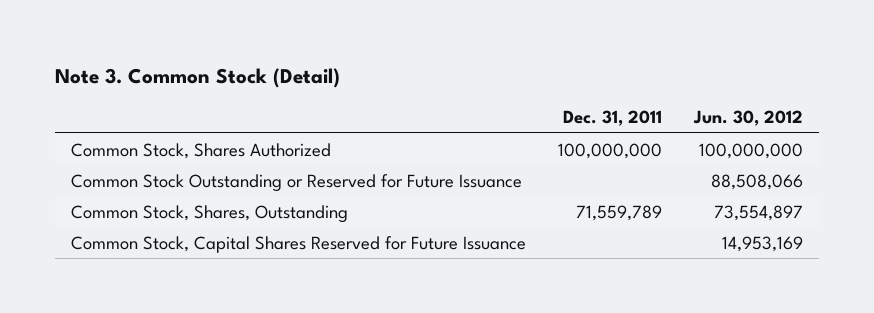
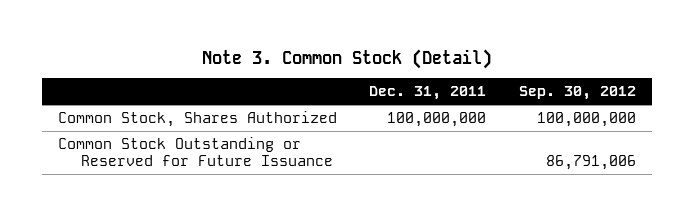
[693,110,804,127] Jun. 30, 2012 -> none
none -> [519,86,637,101] Sep. 30, 2012
[70,204,348,223] Common Stock, Shares, Outstanding -> none
[70,235,526,253] Common Stock, Capital Shares Reserved for Future Issuance -> none

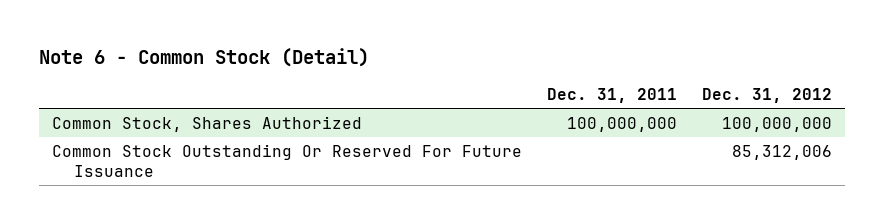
[201,48,492,69] Note 3. Common Stock (Detail) -> [39,48,370,68] Note 6 - Common Stock (Detail)
[519,86,637,101] Sep. 30, 2012 -> none
none -> [702,88,833,104] Dec. 31, 2012
[57,137,333,166] Common Stock Outstanding or Reserved for Future Issuance -> [51,143,522,177] Common Stock Outstanding Or Reserved For Future Issuance

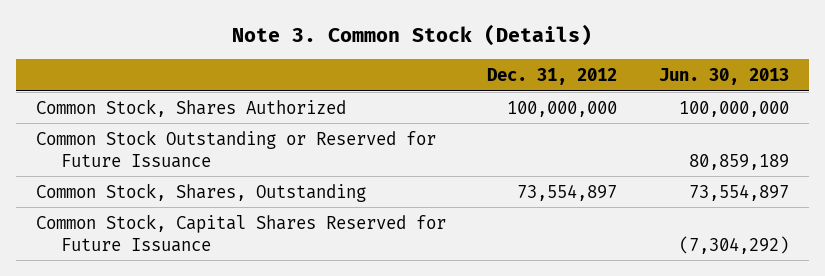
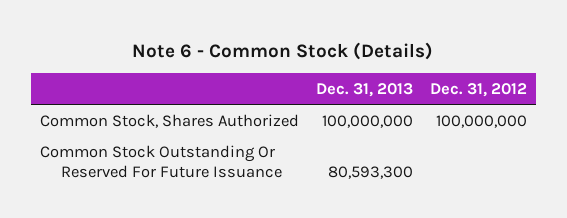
[232,24,593,47] Note 3. Common Stock (Details) -> [132,41,434,60] Note 6 - Common Stock (Details)
[658,67,789,85] Jun. 30, 2013 -> none
none -> [315,83,413,98] Dec. 31, 2013
[36,182,367,202] Common Stock, Shares, Outstanding -> none
[36,213,447,252] Common Stock, Capital Shares Reserved for Future Issuance -> none
[36,129,437,168] Common Stock Outstanding or Reserved for Future Issuance -> [39,144,283,178] Common Stock Outstanding Or Reserved For Future Issuance

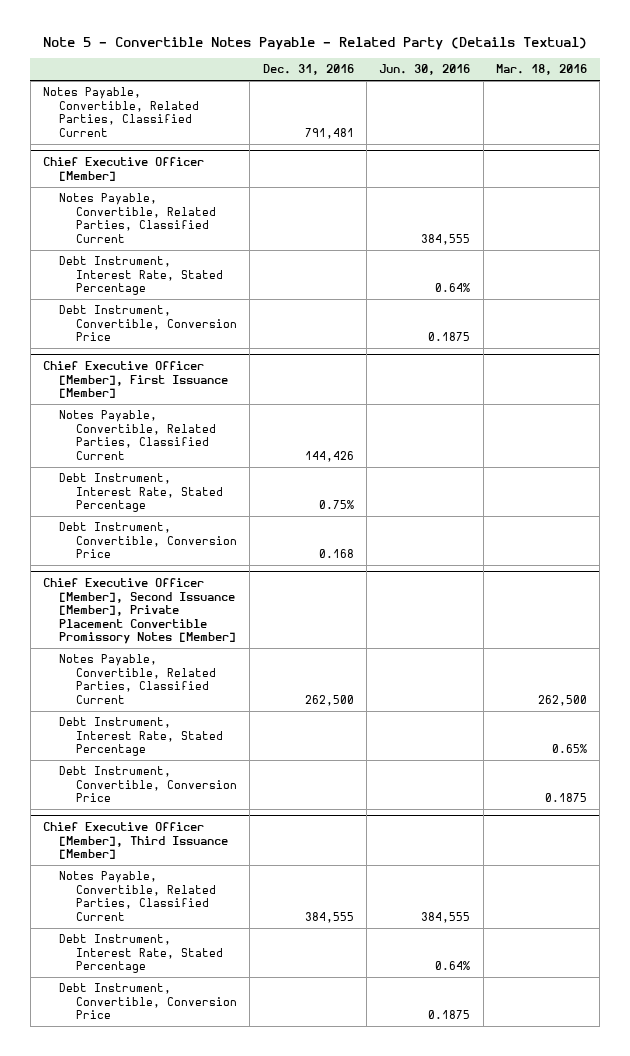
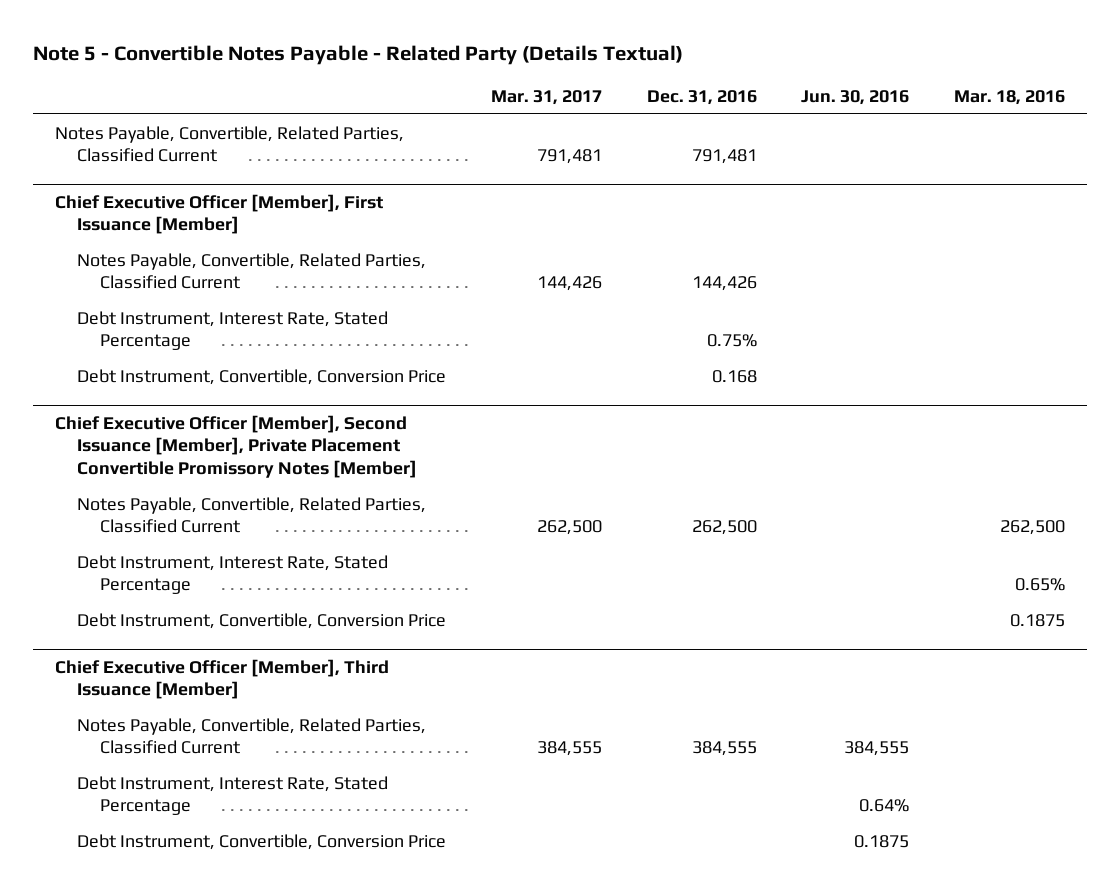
none -> [491,90,603,106] Mar. 31, 2017
[42,156,204,181] Chief Executive Officer [Member] -> none
[59,193,216,244] Notes Payable, Convertible, Related Parties, Classified Current -> none
[59,256,223,296] Debt Instrument, Interest Rate, Stated Percentage -> none
[59,305,237,342] Debt Instrument, Convertible, Conversion Price -> none

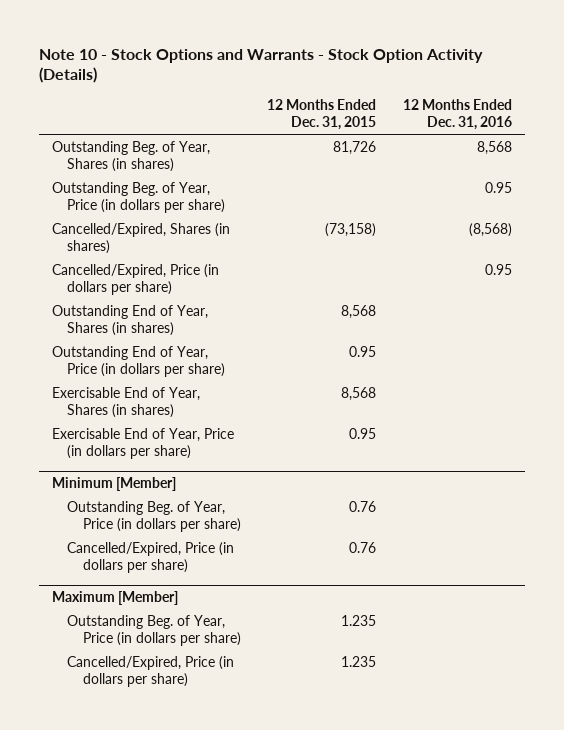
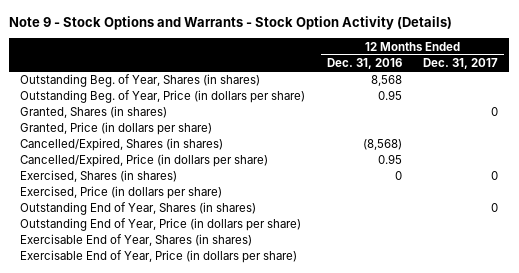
[38,48,483,84] Note 10 - Stock Options and Warrants - Stock Option Activity (Details) -> [9,15,453,30] Note 9 - Stock Options and Warrants - Stock Option Activity (Details)
[267,99,377,131] 12 Months Ended Dec. 31, 2015 -> none
none -> [423,58,499,70] Dec. 31, 2017
none -> [20,106,168,119] Granted, Shares (in shares)
none -> [20,122,213,136] Granted, Price (in dollars per share)
none -> [20,170,178,183] Exercised, Shares (in shares)
none -> [20,186,223,200] Exercised, Price (in dollars per share)
[52,477,177,492] Minimum [Member] -> none
[67,500,241,532] Outstanding Beg. of Year, Price (in dollars per share) -> none
[67,541,235,573] Cancelled/Expired, Price (in dollars per share) -> none
[52,591,179,606] Maximum [Member] -> none
[67,614,241,646] Outstanding Beg. of Year, Price (in dollars per share) -> none
[67,655,235,687] Cancelled/Expired, Price (in dollars per share) -> none

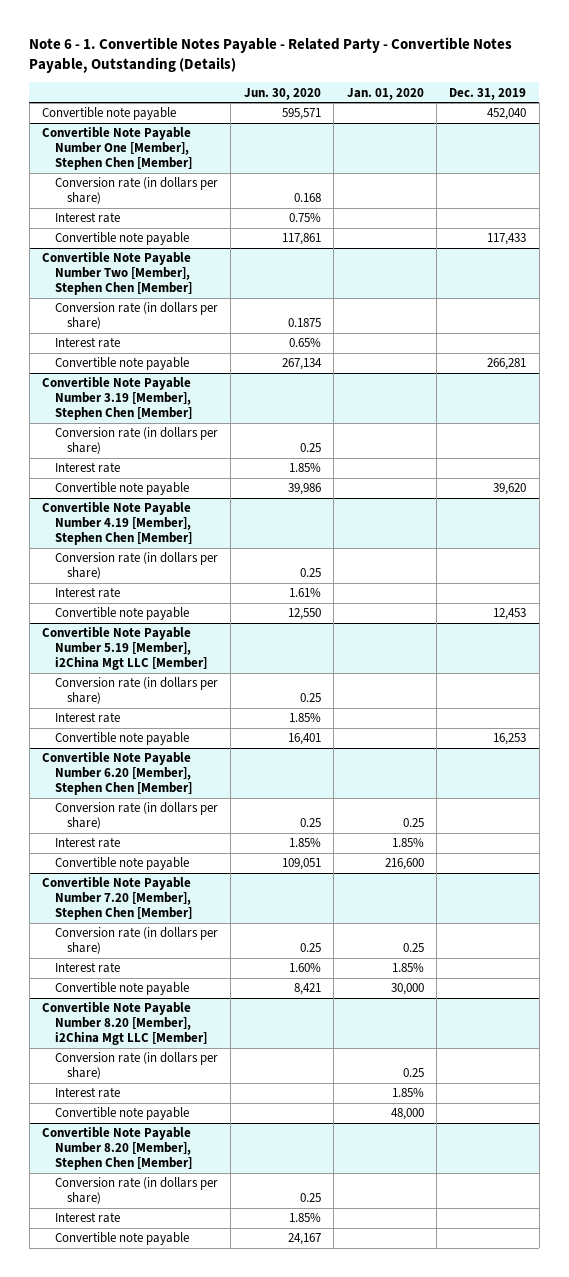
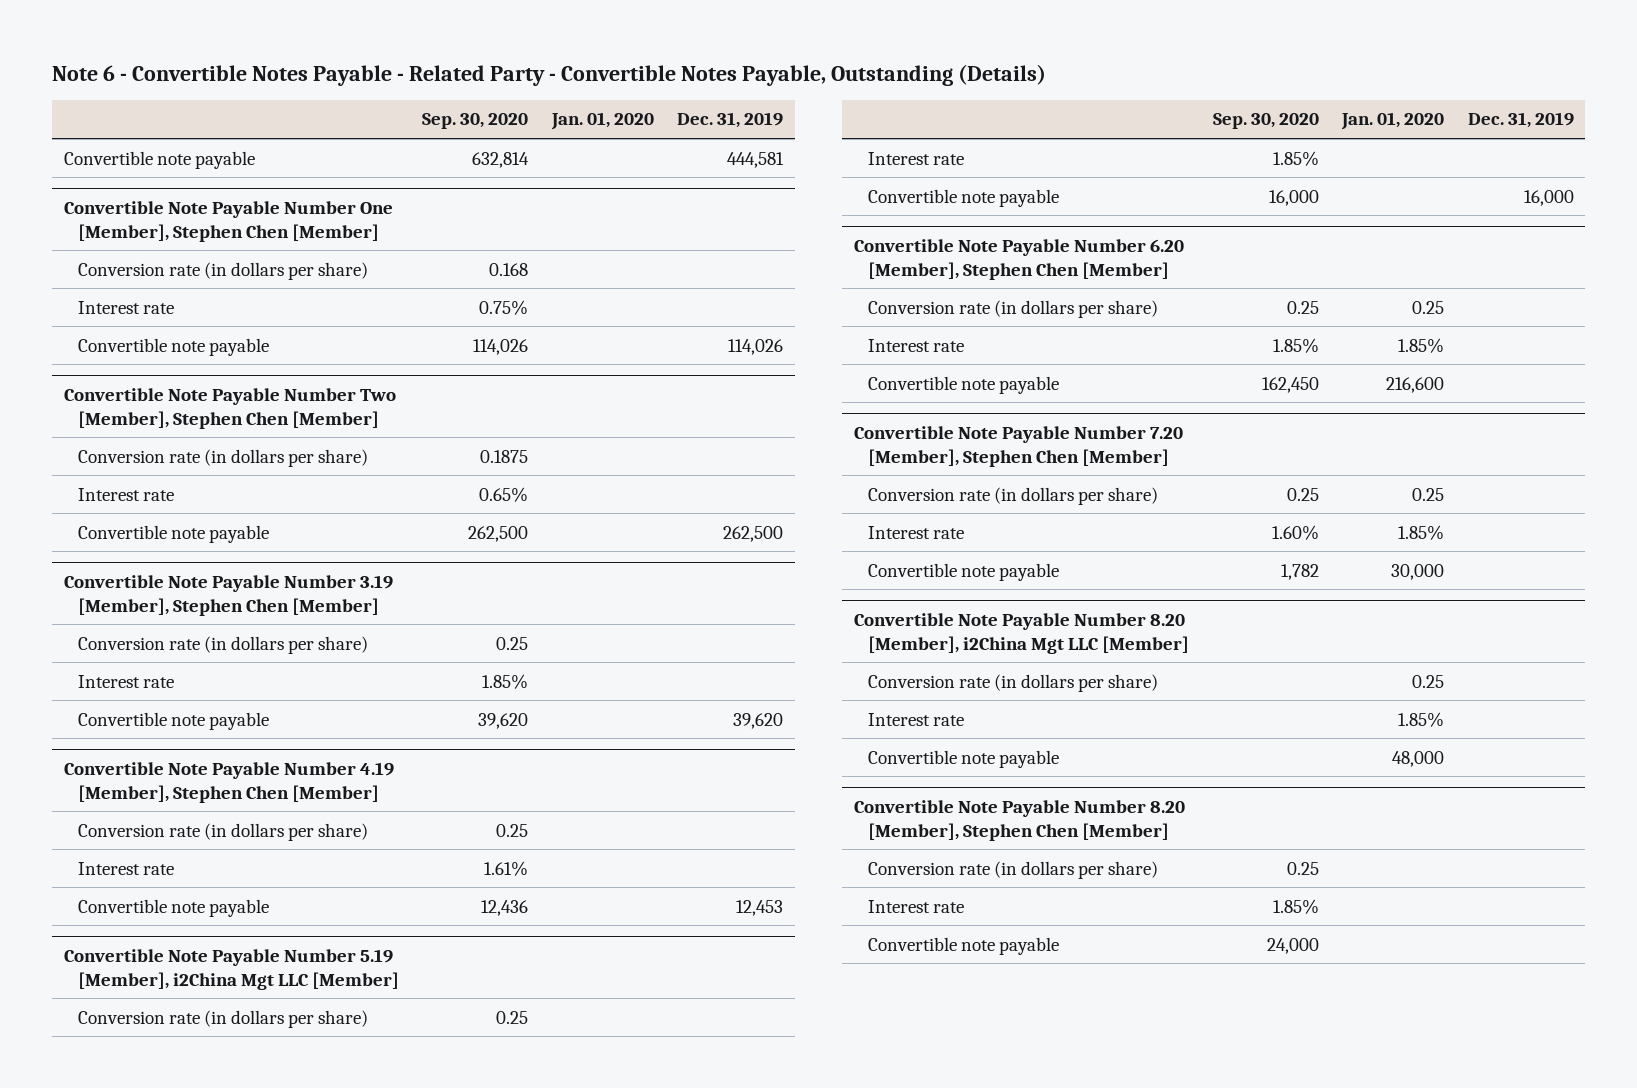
[29,37,513,74] Note 6 - 1. Convertible Notes Payable - Related Party - Convertible Notes Payable, Outstanding (Details) -> [51,64,1046,87] Note 6 - Convertible Notes Payable - Related Party - Convertible Notes Payable, Outstanding (Details)
[243,87,321,100] Jun. 30, 2020 -> none
none -> [422,113,529,130] Sep. 30, 2020
[487,108,527,121] 452,040 -> [727,151,785,168] 444,581
[487,233,527,246] 117,433 -> [728,338,784,355] 114,026
[487,358,527,371] 266,281 -> [723,525,784,542] 262,500
[493,733,527,746] 16,253 -> [1523,189,1574,206] 16,000

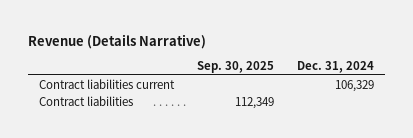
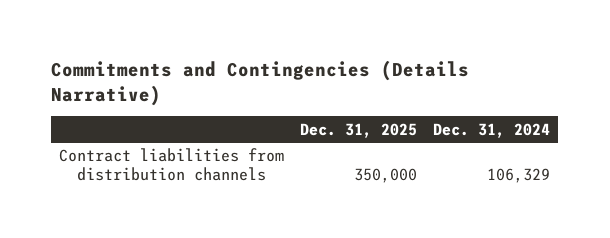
[28,33,207,49] Revenue (Details Narrative) -> [51,59,470,106] Commitments and Contingencies (Details Narrative)
[197,61,275,74] Sep. 30, 2025 -> none
none -> [300,122,418,138] Dec. 31, 2025
[39,95,134,106] Contract liabilities -> none
[39,78,176,89] Contract liabilities current -> [59,148,285,181] Contract liabilities from distribution channels

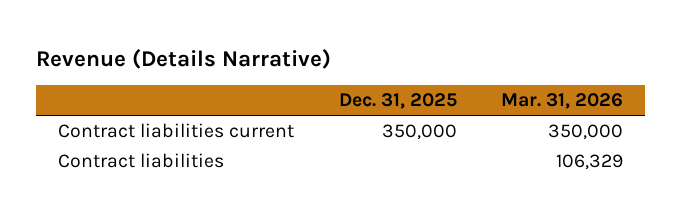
[51,59,470,106] Commitments and Contingencies (Details Narrative) -> [35,49,331,70] Revenue (Details Narrative)
[433,122,551,138] Dec. 31, 2024 -> none
none -> [501,93,624,110] Mar. 31, 2026
[59,148,285,181] Contract liabilities from distribution channels -> [58,122,295,138] Contract liabilities current
none -> [58,152,225,168] Contract liabilities

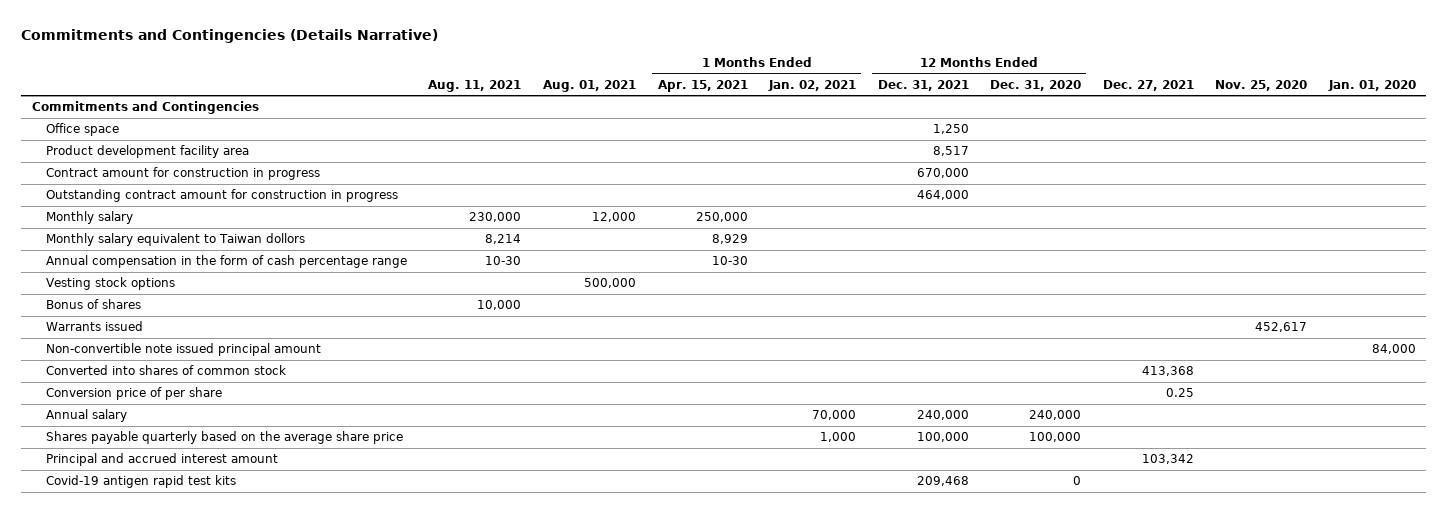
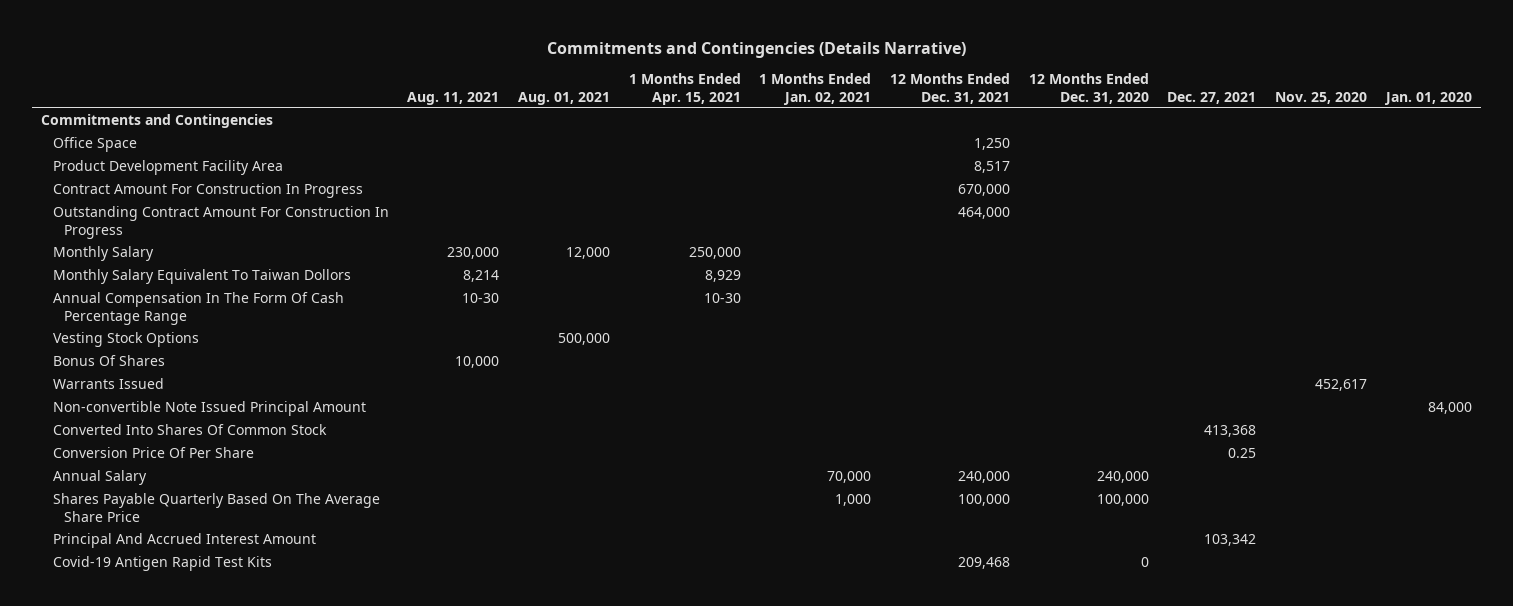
[45,123,119,137] Office space -> [52,137,137,153] Office Space
[45,145,249,159] Product development facility area -> [52,160,283,176] Product Development Facility Area
[45,167,320,181] Contract amount for construction in progress -> [52,183,363,199] Contract Amount For Construction In Progress
[45,189,398,203] Outstanding contract amount for construction in progress -> [52,206,389,240] Outstanding Contract Amount For Construction In Progress
[45,211,133,225] Monthly salary -> [52,246,154,262] Monthly Salary
[45,233,305,247] Monthly salary equivalent to Taiwan dollors -> [52,269,351,285] Monthly Salary Equivalent To Taiwan Dollors
[45,255,407,269] Annual compensation in the form of cash percentage range -> [52,292,344,326] Annual Compensation In The Form Of Cash Percentage Range
[45,277,175,291] Vesting stock options -> [52,332,199,348] Vesting Stock Options
[45,299,141,310] Bonus of shares -> [52,355,165,367] Bonus Of Shares
[45,321,143,332] Warrants issued -> [52,378,164,390] Warrants Issued
[45,343,321,357] Non-convertible note issued principal amount -> [52,401,366,417] Non-convertible Note Issued Principal Amount
[45,365,286,376] Converted into shares of common stock -> [52,424,327,436] Converted Into Shares Of Common Stock
[45,387,222,401] Conversion price of per share -> [52,447,254,459] Conversion Price Of Per Share
[45,409,127,423] Annual salary -> [52,470,147,486] Annual Salary
[45,431,403,445] Shares payable quarterly based on the average share price -> [52,493,380,523] Shares Payable Quarterly Based On The Average Share Price
[45,453,278,467] Principal and accrued interest amount -> [52,533,316,549] Principal And Accrued Interest Amount
[45,475,236,489] Covid-19 antigen rapid test kits -> [52,556,272,572] Covid-19 Antigen Rapid Test Kits

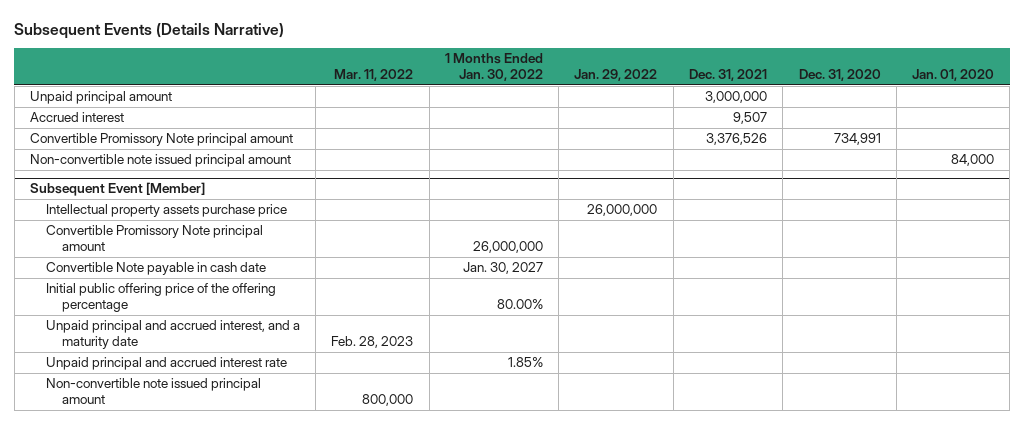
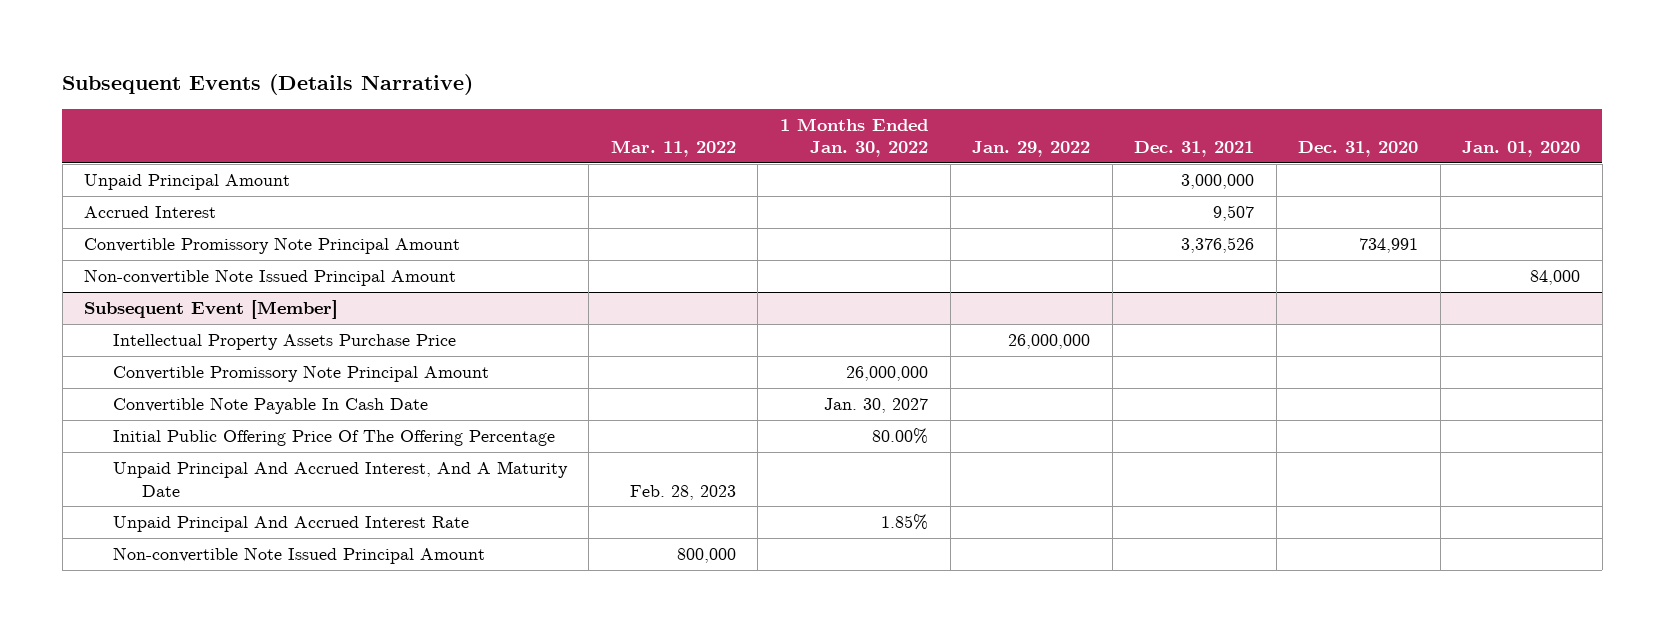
[30,91,173,105] Unpaid principal amount -> [84,174,291,191] Unpaid Principal Amount
[30,112,125,123] Accrued interest -> [84,206,217,219] Accrued Interest
[30,133,294,147] Convertible Promissory Note principal amount -> [84,237,461,255] Convertible Promissory Note Principal Amount
[30,154,292,168] Non-convertible note issued principal amount -> [84,269,457,287] Non-convertible Note Issued Principal Amount
[45,204,287,218] Intellectual property assets purchase price -> [112,334,456,351] Intellectual Property Assets Purchase Price
[45,225,263,252] Convertible Promissory Note principal amount -> [112,365,489,383] Convertible Promissory Note Principal Amount
[45,262,266,276] Convertible Note payable in cash date -> [112,397,428,415] Convertible Note Payable In Cash Date
[45,283,276,313] Initial public offering price of the offering percentage -> [112,430,555,447] Initial Public Offering Price Of The Offering Percentage
[45,320,300,350] Unpaid principal and accrued interest, and a maturity date -> [112,461,568,497] Unpaid Principal And Accrued Interest, And A Maturity Date
[45,357,287,371] Unpaid principal and accrued interest rate -> [112,516,469,533] Unpaid Principal And Accrued Interest Rate
[45,378,261,405] Non-convertible note issued principal amount -> [112,547,485,565] Non-convertible Note Issued Principal Amount

